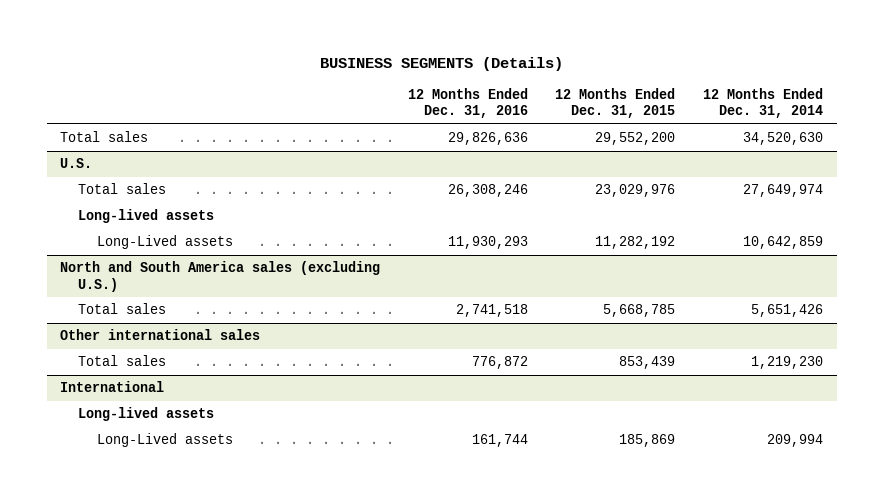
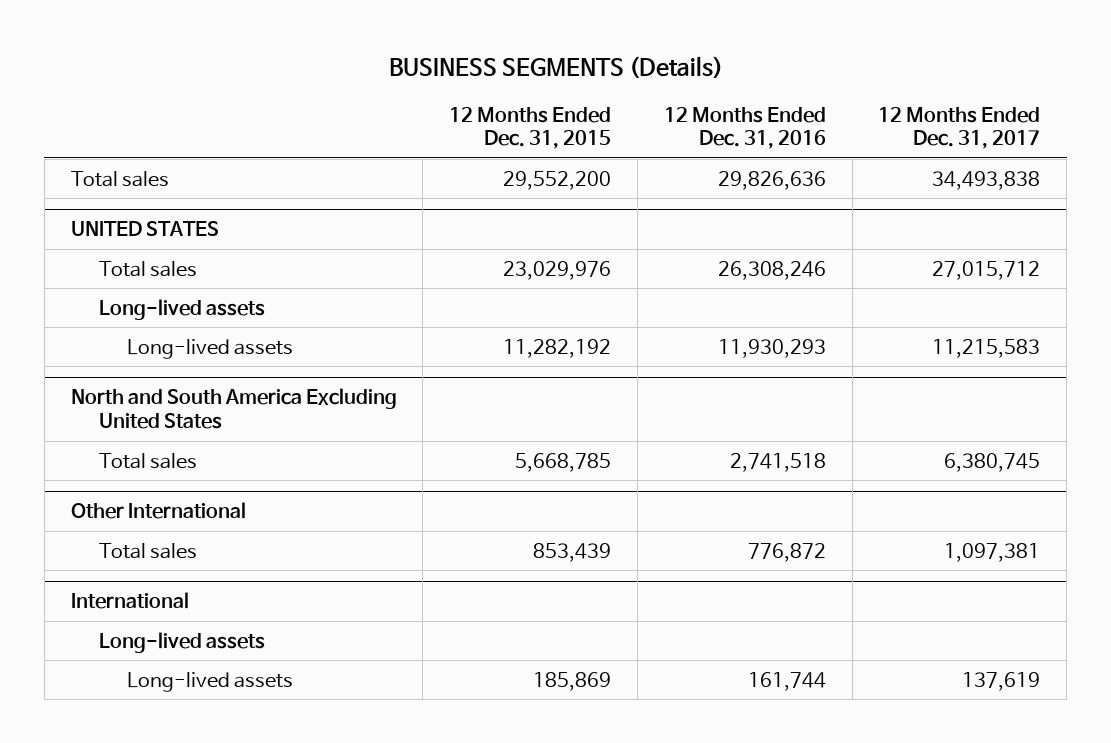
[703,87,824,119] 12 Months Ended Dec. 31, 2014 -> none
none -> [878,106,1041,150] 12 Months Ended Dec. 31, 2017
[60,158,93,169] U.S. -> [70,221,219,237] UNITED STATES
[96,235,233,250] Long-Lived assets -> [127,338,294,359] Long-lived assets
[60,261,381,293] North and South America sales (excluding U.S.) -> [70,388,397,430] North and South America Excluding United States
[60,329,261,341] Other international sales -> [70,502,246,520] Other International
[96,433,233,448] Long-Lived assets -> [127,671,294,692] Long-lived assets

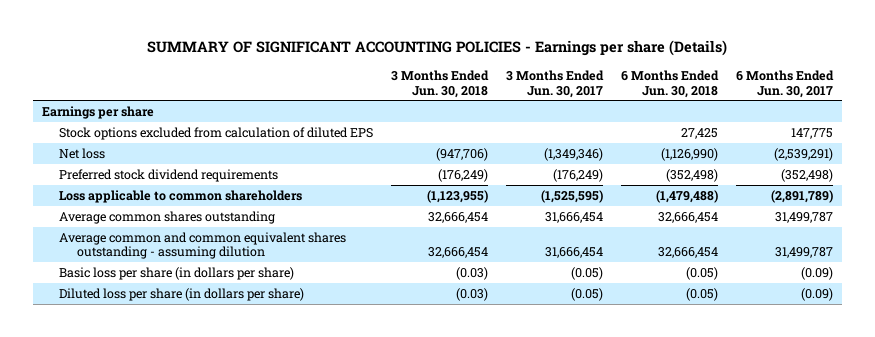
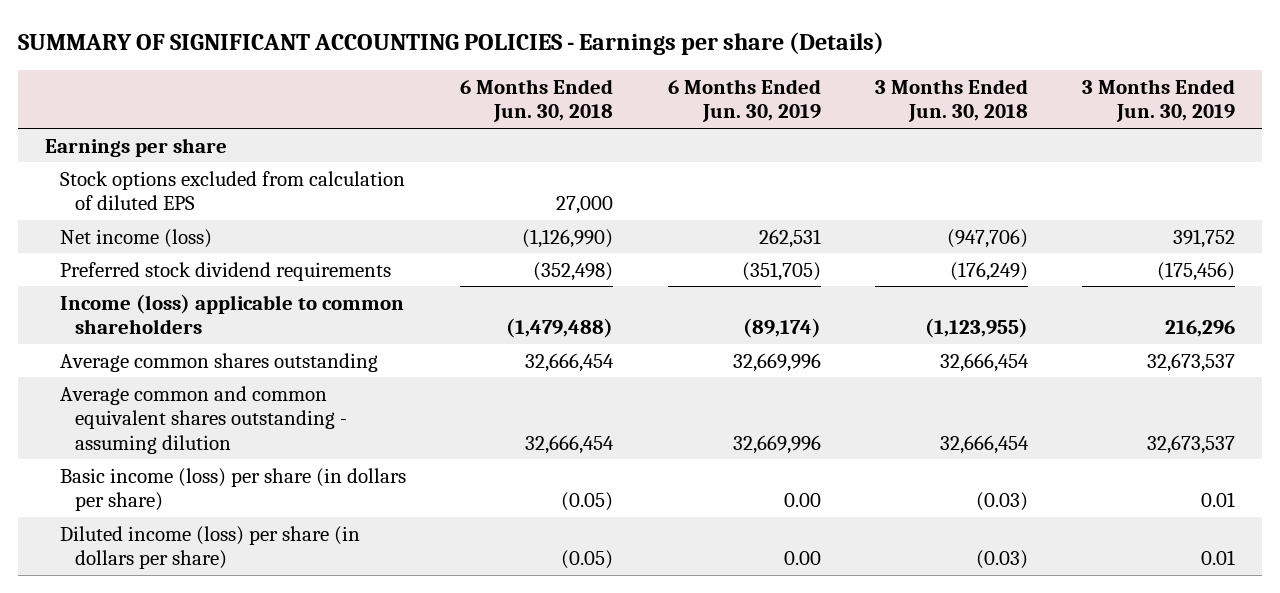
[506,69,605,98] 3 Months Ended Jun. 30, 2017 -> none
[736,69,835,98] 6 Months Ended Jun. 30, 2017 -> none
none -> [667,78,821,123] 6 Months Ended Jun. 30, 2019
none -> [1082,78,1236,123] 3 Months Ended Jun. 30, 2019
[681,127,719,139] 27,425 -> [556,196,614,215] 27,000
[59,147,106,159] Net loss -> [60,228,213,248] Net income (loss)
[59,189,303,203] Loss applicable to common shareholders -> [60,293,405,335] Income (loss) applicable to common shareholders
[59,266,295,280] Basic loss per share (in dollars per share) -> [60,467,407,512] Basic income (loss) per share (in dollars per share)
[59,287,305,301] Diluted loss per share (in dollars per share) -> [60,525,361,570] Diluted income (loss) per share (in dollars per share)

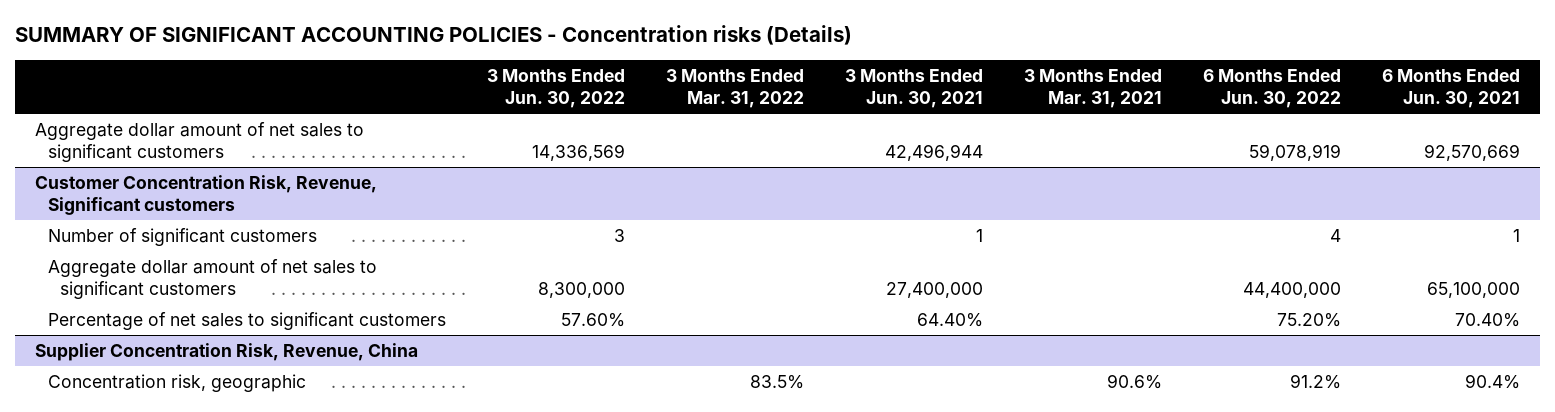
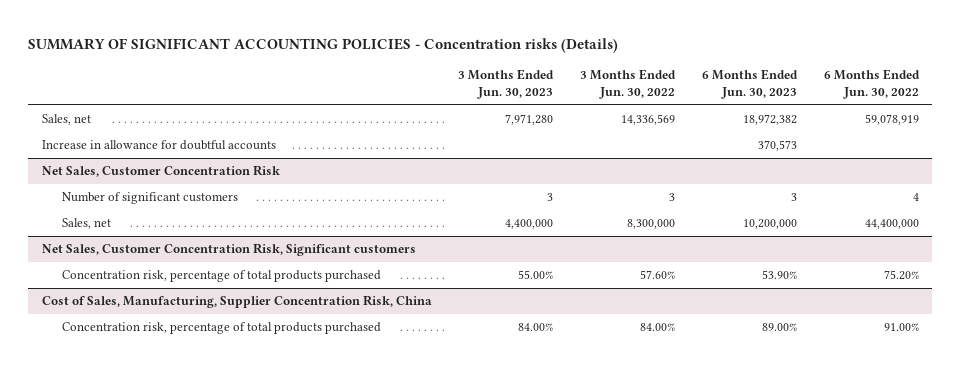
[665,69,804,108] 3 Months Ended Mar. 31, 2022 -> none
[844,69,983,108] 3 Months Ended Jun. 30, 2021 -> none
[1023,69,1162,108] 3 Months Ended Mar. 31, 2021 -> none
[1381,69,1520,108] 6 Months Ended Jun. 30, 2021 -> none
none -> [458,69,555,99] 3 Months Ended Jun. 30, 2023
none -> [701,69,798,99] 6 Months Ended Jun. 30, 2023
[35,175,378,215] Customer Concentration Risk, Revenue, Significant customers -> none
[35,122,365,162] Aggregate dollar amount of net sales to significant customers -> [41,114,91,126] Sales, net
none -> [41,140,276,151] Increase in allowance for doubtful accounts
none -> [41,165,280,178] Net Sales, Customer Concentration Risk
[35,343,419,362] Supplier Concentration Risk, Revenue, China -> none
[47,374,306,393] Concentration risk, geographic -> none
[47,259,377,299] Aggregate dollar amount of net sales to significant customers -> [61,218,111,230] Sales, net
none -> [41,243,416,257] Net Sales, Customer Concentration Risk, Significant customers
[47,312,446,331] Percentage of net sales to significant customers -> [61,270,381,283] Concentration risk, percentage of total products purchased
none -> [41,295,432,309] Cost of Sales, Manufacturing, Supplier Concentration Risk, China
none -> [61,322,381,335] Concentration risk, percentage of total products purchased

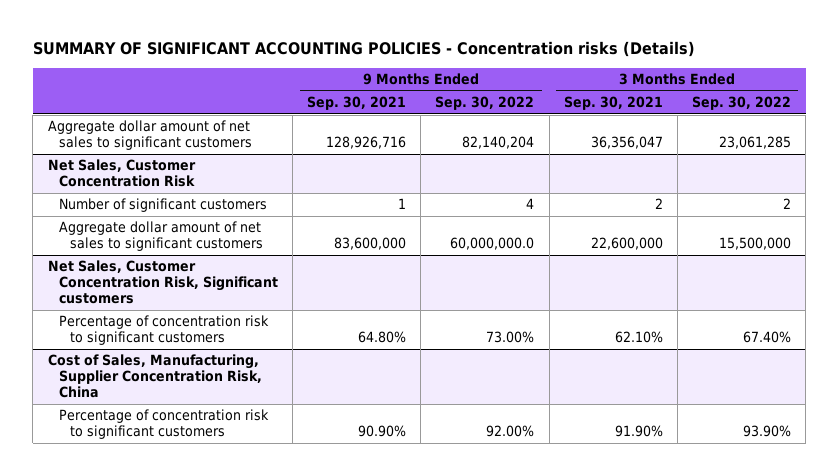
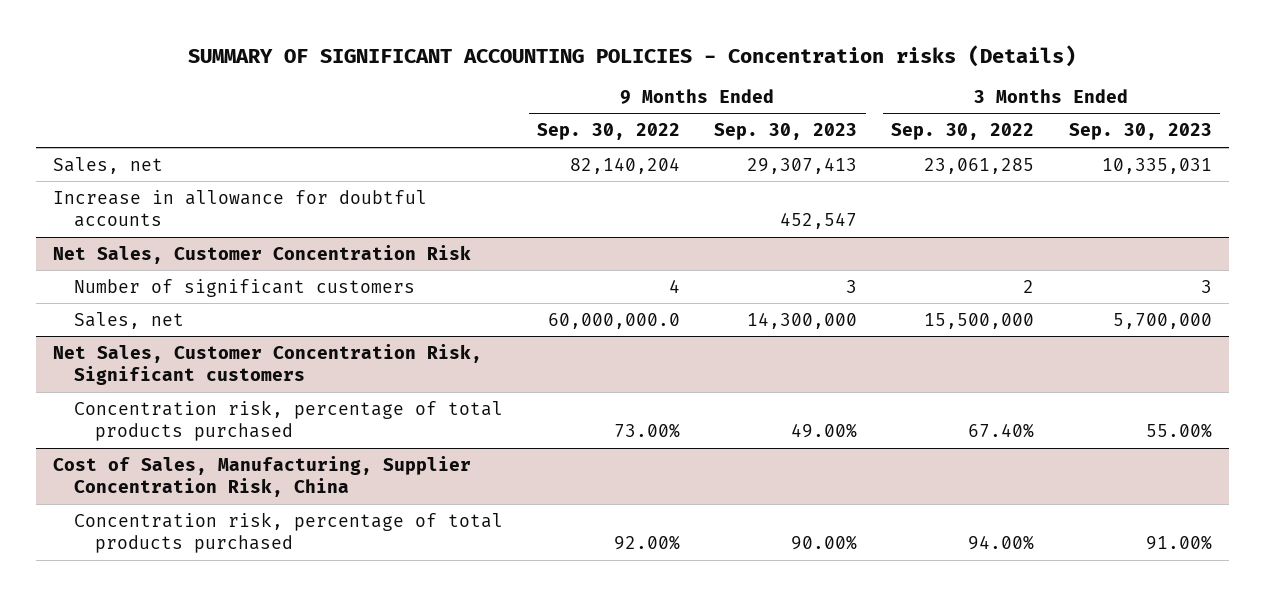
[307,96,407,111] Sep. 30, 2021 -> none
[563,96,663,111] Sep. 30, 2021 -> none
none -> [714,123,858,141] Sep. 30, 2023
none -> [1068,123,1212,141] Sep. 30, 2023
[47,120,252,151] Aggregate dollar amount of net sales to significant customers -> [52,156,163,174] Sales, net
none -> [52,189,427,228] Increase in allowance for doubtful accounts
[58,221,264,252] Aggregate dollar amount of net sales to significant customers -> [74,311,185,329] Sales, net
[58,315,269,346] Percentage of concentration risk to significant customers -> [74,399,504,442] Concentration risk, percentage of total products purchased
[58,409,269,440] Percentage of concentration risk to significant customers -> [74,511,504,554] Concentration risk, percentage of total products purchased
[743,425,792,438] 93.90% -> [968,535,1035,551] 94.00%

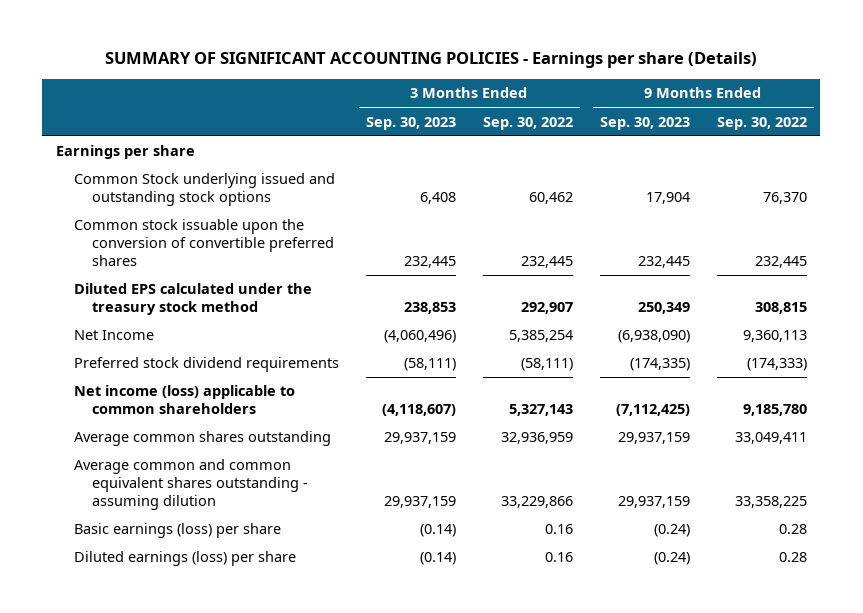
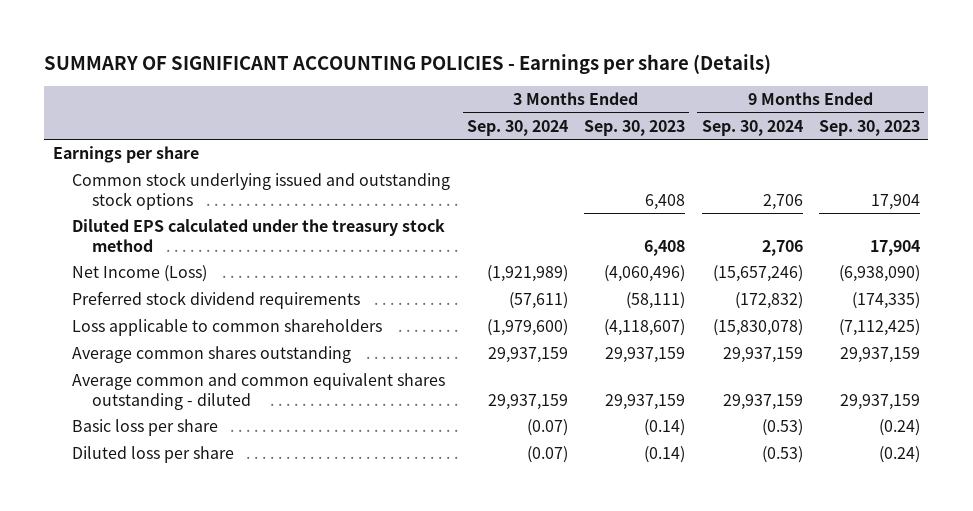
[482,116,573,130] Sep. 30, 2022 -> none
[716,116,807,130] Sep. 30, 2022 -> none
none -> [466,119,568,136] Sep. 30, 2024
none -> [701,119,803,136] Sep. 30, 2024
[73,219,335,267] Common stock issuable upon the conversion of convertible preferred shares -> none
[73,173,335,207] Common Stock underlying issued and outstanding stock options -> [72,172,451,210] Common stock underlying issued and outstanding stock options
[403,302,456,315] 238,853 -> [644,239,686,256] 6,408
[637,302,690,315] 250,349 -> [869,239,920,256] 17,904
[73,330,154,341] Net Income -> [72,265,208,283] Net Income (Loss)
[73,385,295,415] Net income (loss) applicable to common shareholders -> [72,319,383,337] Loss applicable to common shareholders
[73,459,309,511] Average common and common equivalent shares outstanding - assuming dilution -> [72,373,446,410] Average common and common equivalent shares outstanding - diluted
[73,523,281,539] Basic earnings (loss) per share -> [72,419,219,437] Basic loss per share
[73,551,296,567] Diluted earnings (loss) per share -> [72,446,235,464] Diluted loss per share

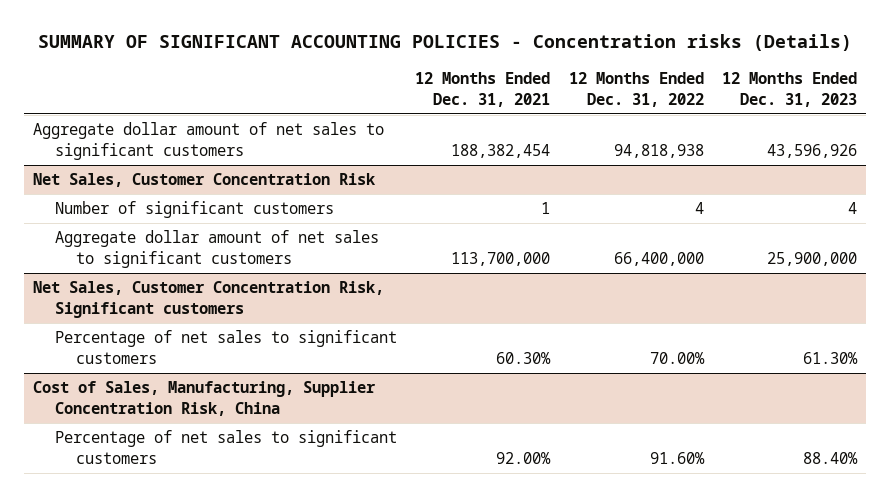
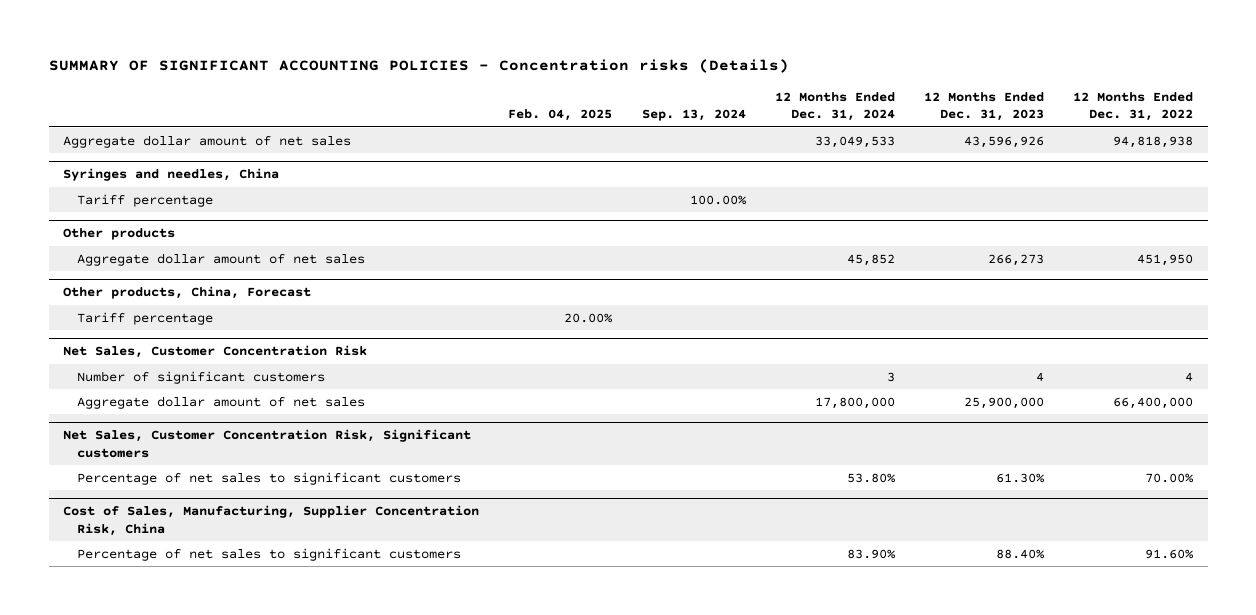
[415,72,551,107] 12 Months Ended Dec. 31, 2021 -> none
none -> [508,109,613,122] Feb. 04, 2025
none -> [641,109,746,122] Sep. 13, 2024
none -> [774,91,895,122] 12 Months Ended Dec. 31, 2024
[33,122,385,160] Aggregate dollar amount of net sales to significant customers -> [63,134,352,148] Aggregate dollar amount of net sales
none -> [63,168,280,182] Syringes and needles, China
none -> [77,193,214,207] Tariff percentage
none -> [63,228,176,241] Other products
none -> [77,252,366,266] Aggregate dollar amount of net sales
none -> [63,286,312,300] Other products, China, Forecast
none -> [77,311,214,325] Tariff percentage
[54,230,379,268] Aggregate dollar amount of net sales to significant customers -> [77,395,366,409] Aggregate dollar amount of net sales

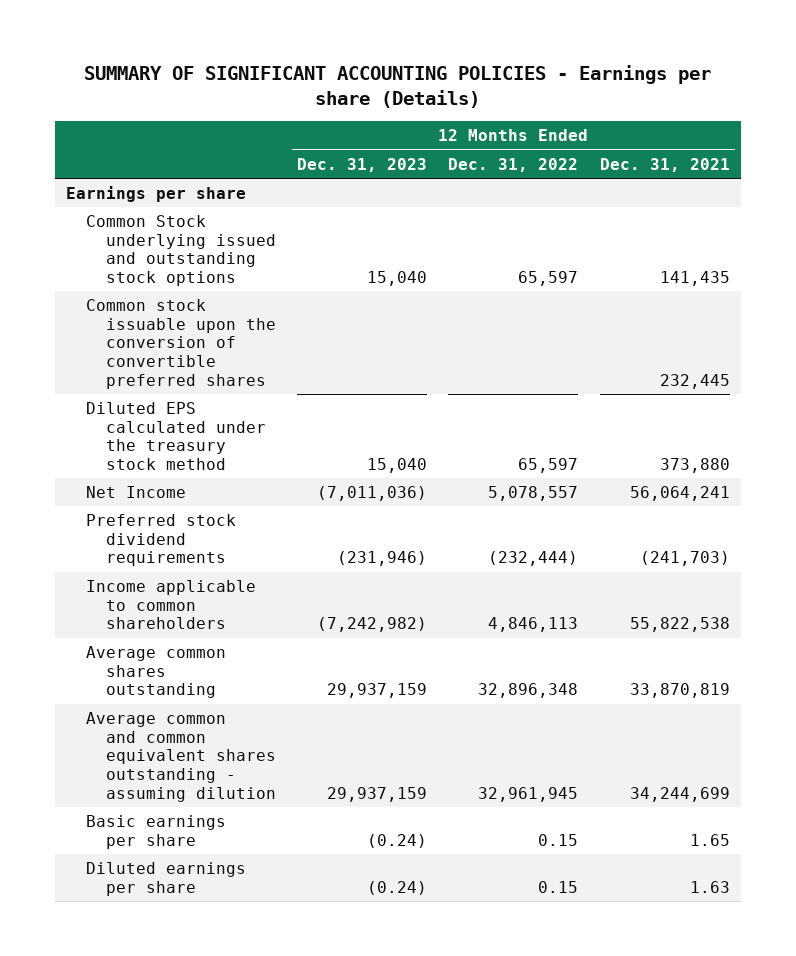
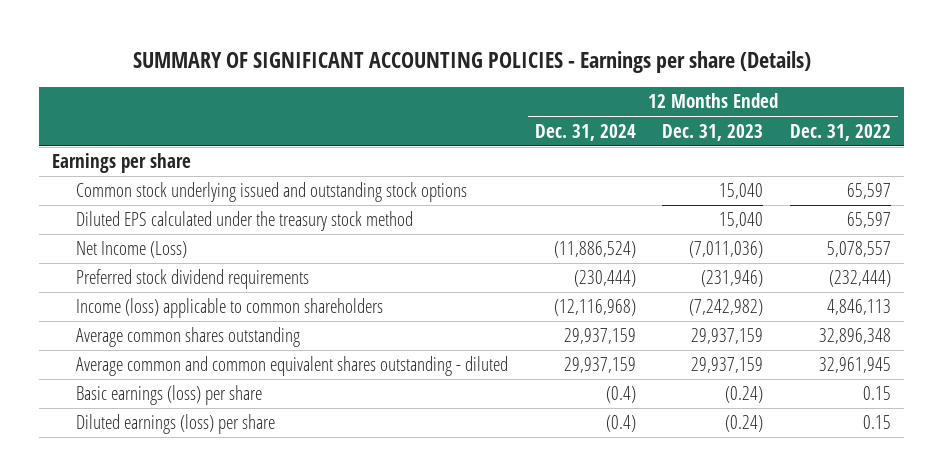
[599,157,730,172] Dec. 31, 2021 -> none
none -> [534,123,636,141] Dec. 31, 2024
[85,299,276,389] Common stock issuable upon the conversion of convertible preferred shares -> none
[85,215,276,286] Common Stock underlying issued and outstanding stock options -> [76,182,468,203] Common stock underlying issued and outstanding stock options
[85,486,186,499] Net Income -> [76,241,188,259] Net Income (Loss)
[85,580,256,630] Income applicable to common shareholders -> [76,298,384,319] Income (loss) applicable to common shareholders
[85,712,276,802] Average common and common equivalent shares outstanding - assuming dilution -> [76,356,509,377] Average common and common equivalent shares outstanding - diluted
[85,815,226,849] Basic earnings per share -> [76,385,263,406] Basic earnings (loss) per share
[85,862,246,896] Diluted earnings per share -> [76,414,276,435] Diluted earnings (loss) per share

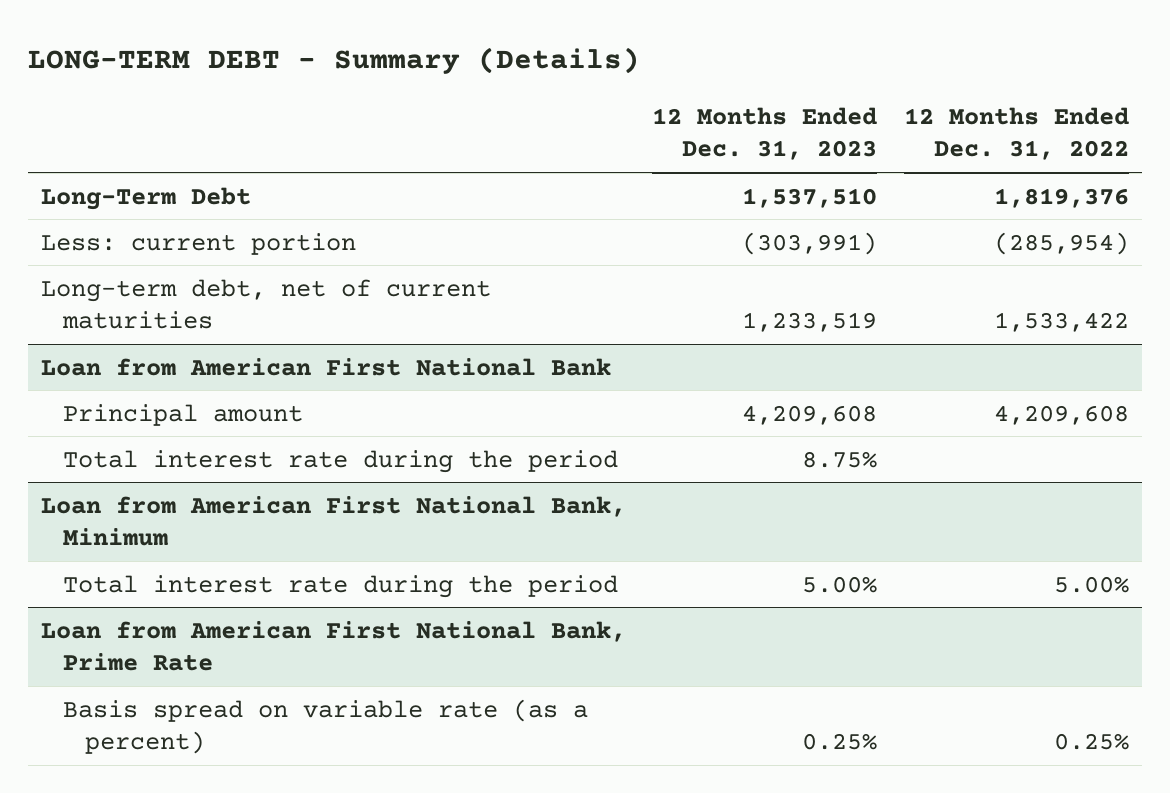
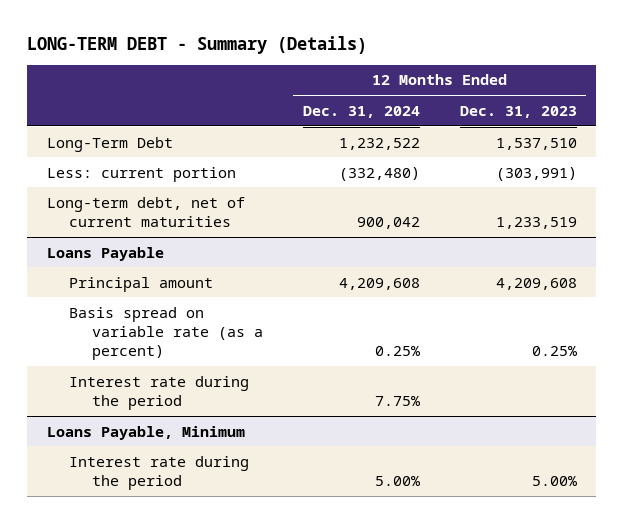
[903,106,1129,161] 12 Months Ended Dec. 31, 2022 -> none
none -> [302,105,420,118] Dec. 31, 2024
[40,357,611,376] Loan from American First National Bank -> [46,246,164,261] Loans Payable
[62,449,618,473] Total interest rate during the period -> none
[40,495,626,547] Loan from American First National Bank, Minimum -> none
[62,574,618,598] Total interest rate during the period -> none
[40,620,626,672] Loan from American First National Bank, Prime Rate -> none
none -> [69,375,250,410] Interest rate during the period
none -> [46,425,245,440] Loans Payable, Minimum
none -> [69,455,250,490] Interest rate during the period

